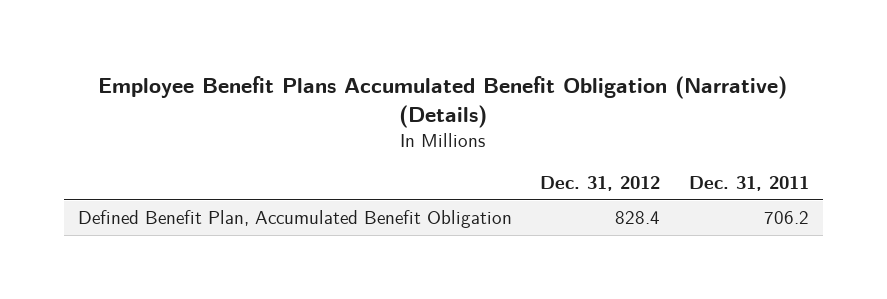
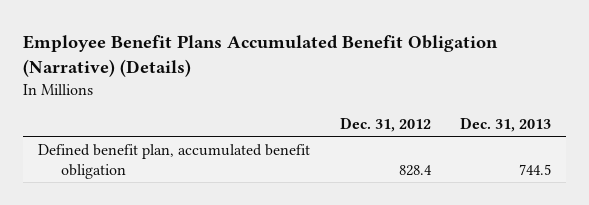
[688,176,809,192] Dec. 31, 2011 -> none
none -> [460,116,552,132] Dec. 31, 2013
[78,210,513,229] Defined Benefit Plan, Accumulated Benefit Obligation -> [37,143,310,180] Defined benefit plan, accumulated benefit obligation

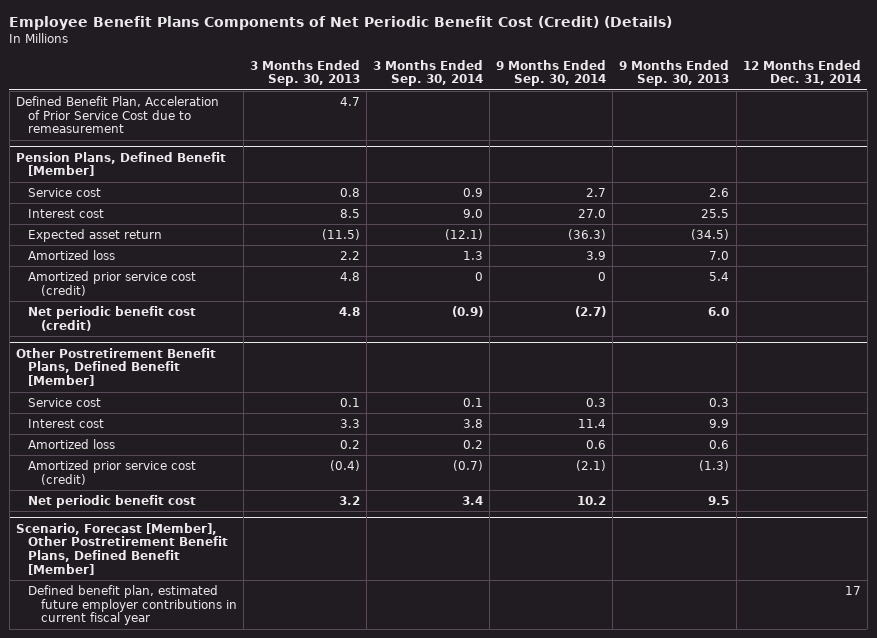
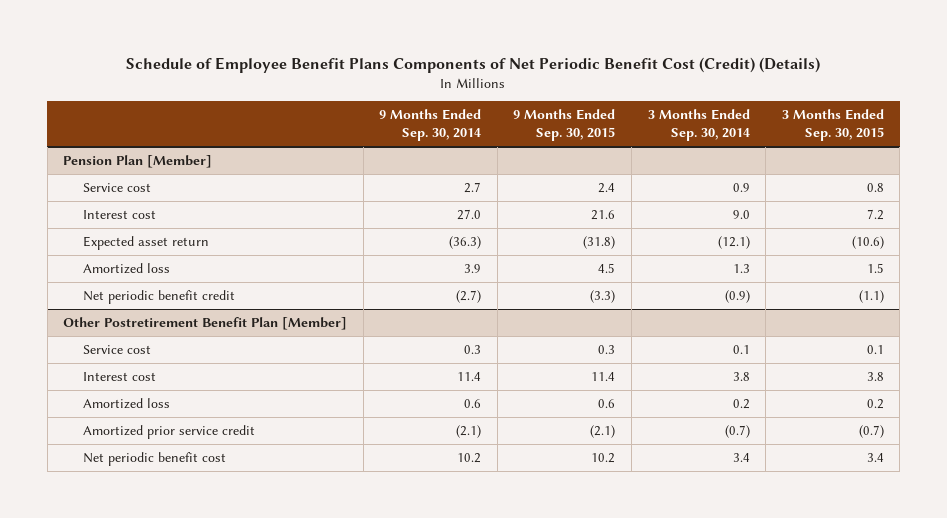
[9,16,673,31] Employee Benefit Plans Components of Net Periodic Benefit Cost (Credit) (Details) -> [126,56,821,73] Schedule of Employee Benefit Plans Components of Net Periodic Benefit Cost (Credit) (Details)
[249,59,360,87] 3 Months Ended Sep. 30, 2013 -> none
[619,59,730,87] 9 Months Ended Sep. 30, 2013 -> none
[742,59,861,86] 12 Months Ended Dec. 31, 2014 -> none
none -> [513,109,616,142] 9 Months Ended Sep. 30, 2015
none -> [781,109,884,142] 3 Months Ended Sep. 30, 2015
[16,95,220,134] Defined Benefit Plan, Acceleration of Prior Service Cost due to remeasurement -> none
[16,151,227,177] Pension Plans, Defined Benefit [Member] -> [63,155,213,169] Pension Plan [Member]
[28,270,197,296] Amortized prior service cost (credit) -> none
[28,305,197,331] Net periodic benefit cost (credit) -> [82,290,235,305] Net periodic benefit credit
[16,347,217,387] Other Postretirement Benefit Plans, Defined Benefit [Member] -> [63,317,348,331] Other Postretirement Benefit Plan [Member]
[28,459,197,485] Amortized prior service cost (credit) -> [82,425,255,440] Amortized prior service credit
[16,522,229,575] Scenario, Forecast [Member], Other Postretirement Benefit Plans, Defined Benefit [Member] -> none
[28,584,237,626] Defined benefit plan, estimated future employer contributions in current fiscal year -> none

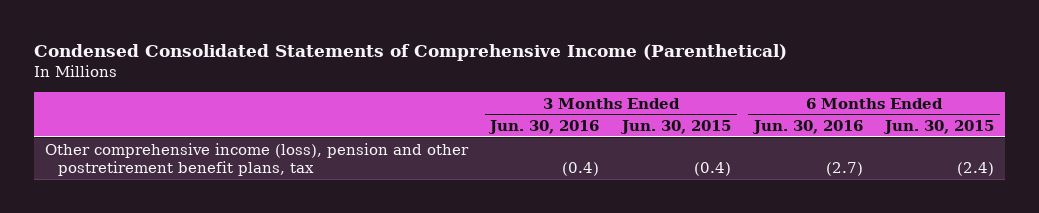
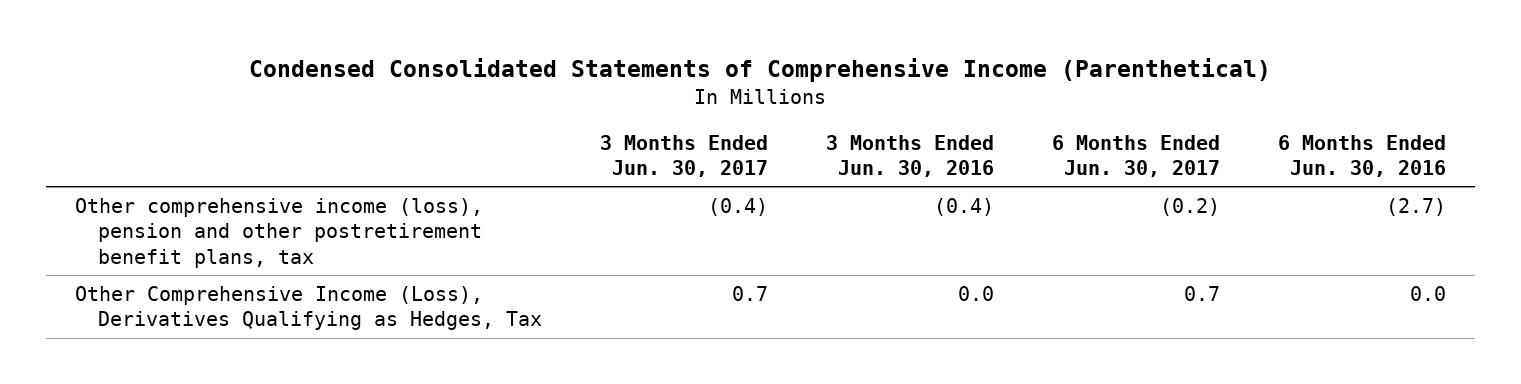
[619,119,731,134] Jun. 30, 2015 -> none
[883,119,995,134] Jun. 30, 2015 -> none
none -> [600,134,769,178] 3 Months Ended Jun. 30, 2017
none -> [1051,134,1220,178] 6 Months Ended Jun. 30, 2017
none -> [74,285,543,331] Other Comprehensive Income (Loss), Derivatives Qualifying as Hedges, Tax

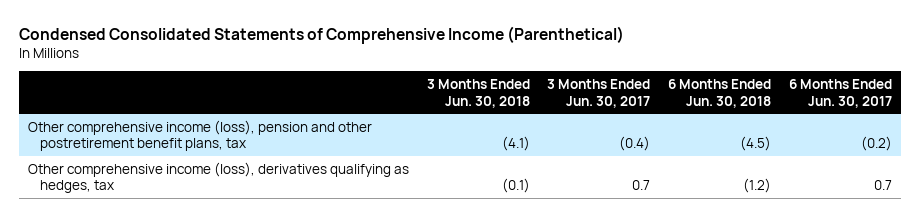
[826,134,995,178] 3 Months Ended Jun. 30, 2016 -> none
[1277,134,1446,178] 6 Months Ended Jun. 30, 2016 -> none
none -> [426,78,530,108] 3 Months Ended Jun. 30, 2018
none -> [668,78,772,108] 6 Months Ended Jun. 30, 2018
[74,285,543,331] Other Comprehensive Income (Loss), Derivatives Qualifying as Hedges, Tax -> [27,161,409,194] Other comprehensive income (loss), derivatives qualifying as hedges, tax

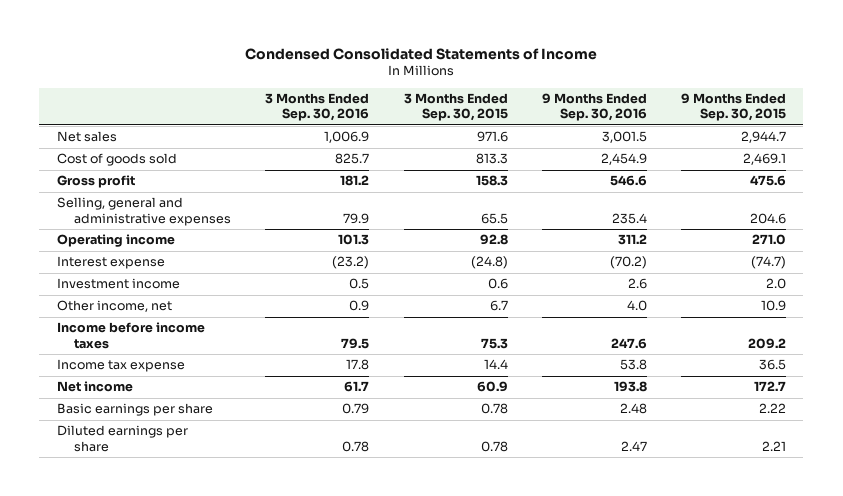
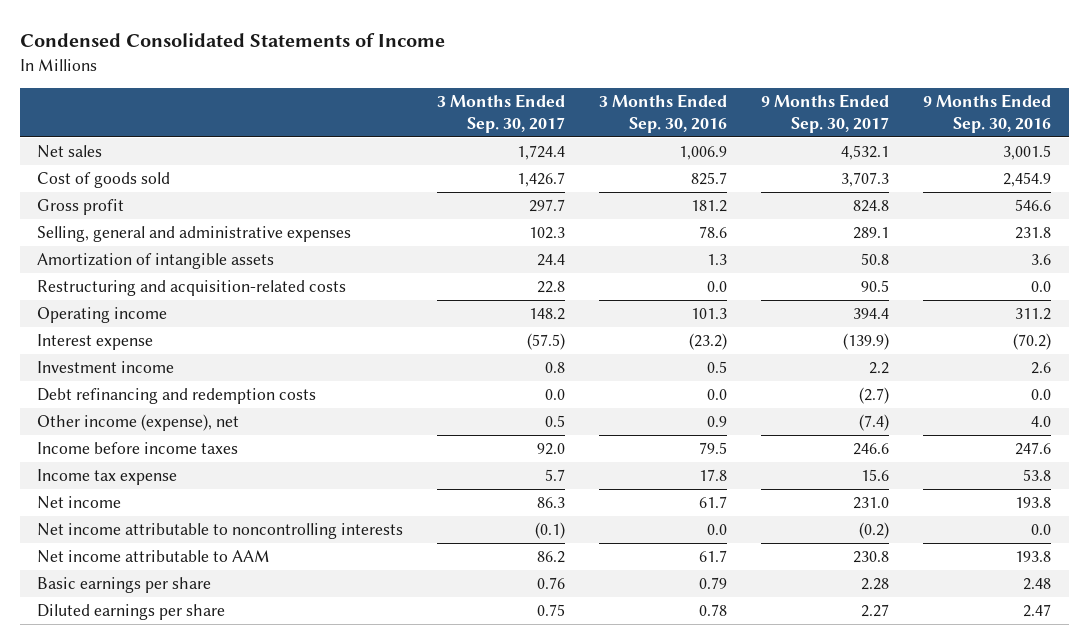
[403,92,508,122] 3 Months Ended Sep. 30, 2015 -> none
[681,92,787,122] 9 Months Ended Sep. 30, 2015 -> none
none -> [437,94,566,133] 3 Months Ended Sep. 30, 2017
none -> [761,94,890,133] 9 Months Ended Sep. 30, 2017
[343,212,370,224] 79.9 -> [699,226,728,239] 78.6
[611,212,647,224] 235.4 -> [1015,227,1052,240] 231.8
none -> [37,253,275,270] Amortization of intangible assets
none -> [37,280,347,297] Restructuring and acquisition-related costs
none -> [37,388,317,405] Debt refinancing and redemption costs
[56,300,172,313] Other income, net -> [37,414,240,432] Other income (expense), net
none -> [37,523,404,540] Net income attributable to noncontrolling interests
none -> [37,550,271,564] Net income attributable to AAM

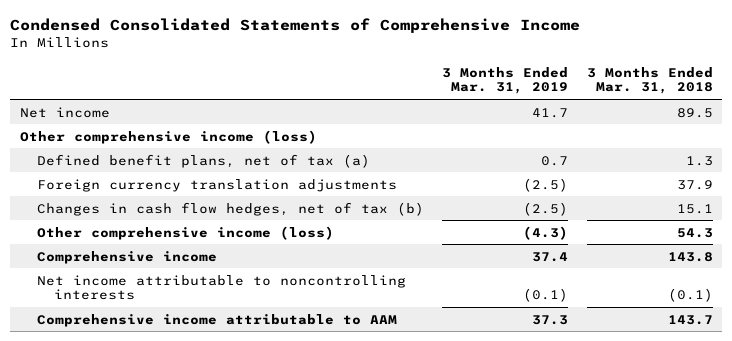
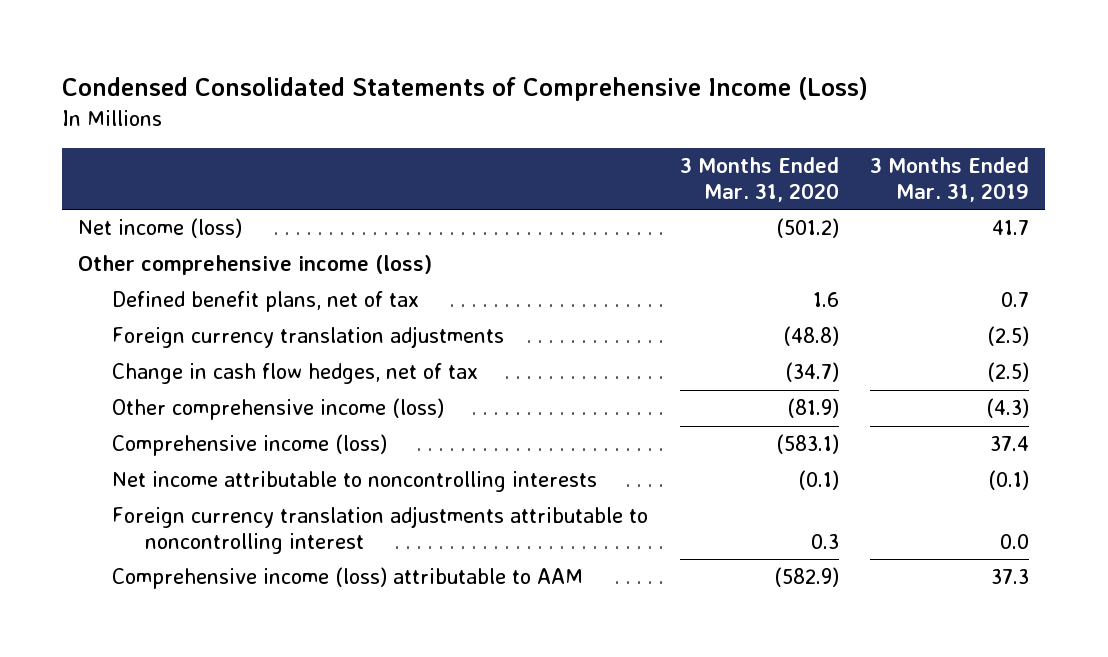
[10,18,581,34] Condensed Consolidated Statements of Comprehensive Income -> [62,77,869,102] Condensed Consolidated Statements of Comprehensive Income (Loss)
[586,66,713,95] 3 Months Ended Mar. 31, 2018 -> none
none -> [679,157,839,202] 3 Months Ended Mar. 31, 2020
[19,106,110,118] Net income -> [78,218,243,239] Net income (loss)
[36,153,370,168] Defined benefit plans, net of tax (a) -> [111,291,419,313] Defined benefit plans, net of tax
[36,201,424,216] Changes in cash flow hedges, net of tax (b) -> [111,363,478,385] Change in cash flow hedges, net of tax
[36,250,217,264] Comprehensive income -> [111,434,387,457] Comprehensive income (loss)
none -> [111,506,648,554] Foreign currency translation adjustments attributable to noncontrolling interest
[36,313,397,327] Comprehensive income attributable to AAM -> [111,567,583,590] Comprehensive income (loss) attributable to AAM

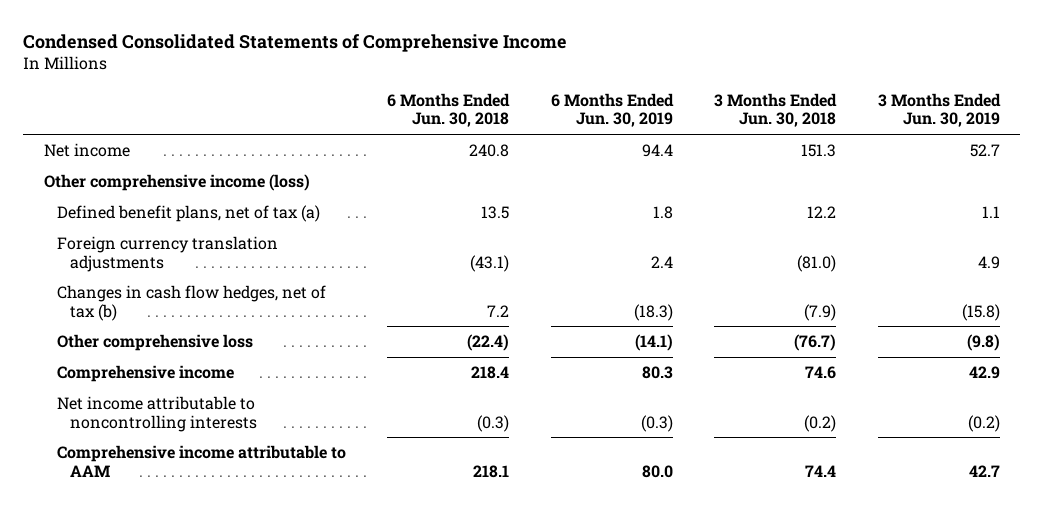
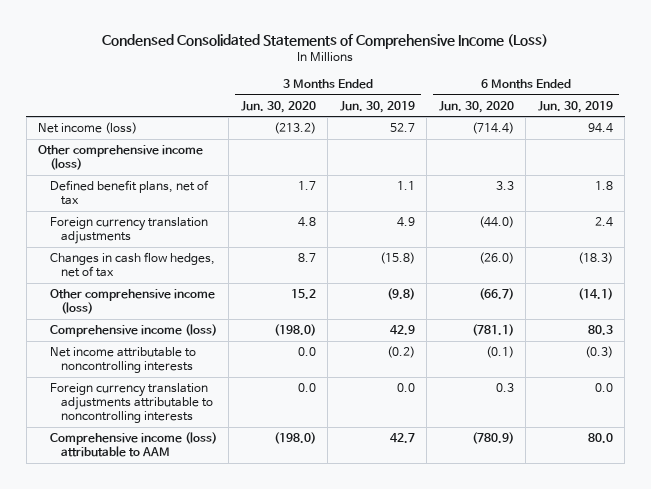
[23,33,568,52] Condensed Consolidated Statements of Comprehensive Income -> [102,33,549,49] Condensed Consolidated Statements of Comprehensive Income (Loss)
[387,92,511,128] 6 Months Ended Jun. 30, 2018 -> none
[714,92,838,128] 3 Months Ended Jun. 30, 2018 -> none
none -> [240,100,316,113] Jun. 30, 2020
none -> [438,100,514,113] Jun. 30, 2020
[44,143,131,158] Net income -> [38,122,138,135] Net income (loss)
[56,205,320,223] Defined benefit plans, net of tax (a) -> [49,180,209,206] Defined benefit plans, net of tax
[56,285,326,321] Changes in cash flow hedges, net of tax (b) -> [49,252,215,278] Changes in cash flow hedges, net of tax
[56,334,253,352] Other comprehensive loss -> [49,289,215,315] Other comprehensive income (loss)
[56,365,234,383] Comprehensive income -> [49,324,217,338] Comprehensive income (loss)
none -> [49,383,214,424] Foreign currency translation adjustments attributable to noncontrolling interests
[56,445,346,477] Comprehensive income attributable to AAM -> [49,432,217,458] Comprehensive income (loss) attributable to AAM

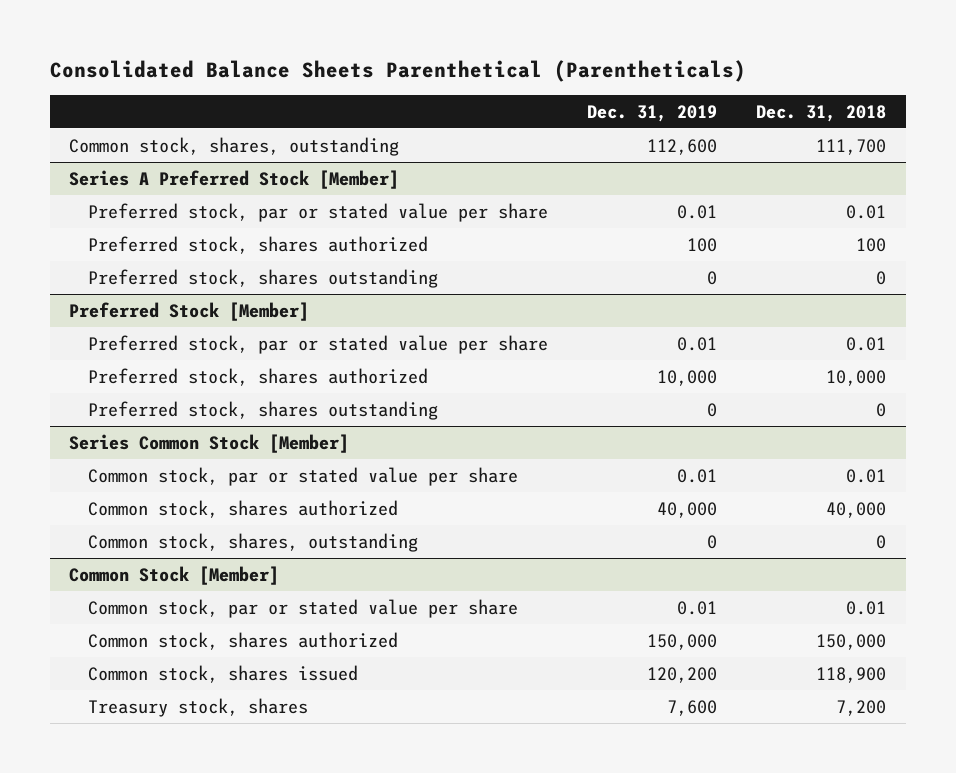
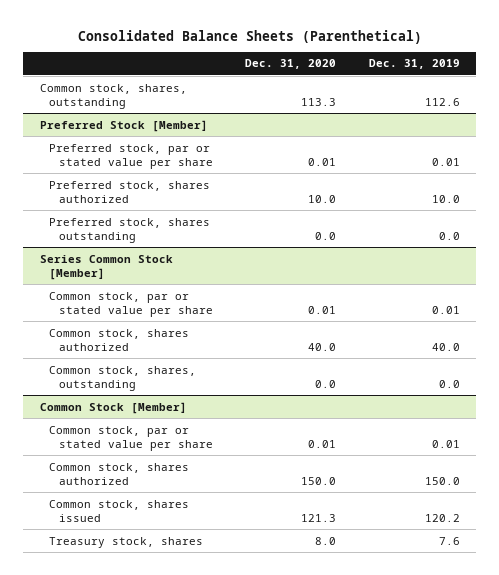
[49,60,746,83] Consolidated Balance Sheets Parenthetical (Parentheticals) -> [77,29,422,44] Consolidated Balance Sheets (Parenthetical)
[756,104,887,122] Dec. 31, 2018 -> none
none -> [245,59,337,70] Dec. 31, 2020
[69,169,400,189] Series A Preferred Stock [Member] -> none
[87,202,548,222] Preferred stock, par or stated value per share -> none
[87,235,428,254] Preferred stock, shares authorized -> none
[87,268,438,288] Preferred stock, shares outstanding -> none
[647,138,718,155] 112,600 -> [424,97,460,106] 112.6
[657,369,718,386] 10,000 -> [431,194,460,203] 10.0
[707,402,718,417] 0 -> [438,231,460,240] 0.0
[657,501,718,518] 40,000 -> [431,342,460,351] 40.0
[707,534,718,549] 0 -> [438,379,460,388] 0.0
[647,633,718,650] 150,000 -> [424,476,460,485] 150.0
[647,666,718,683] 120,200 -> [424,513,460,522] 120.2
[667,699,718,716] 7,600 -> [438,536,460,545] 7.6

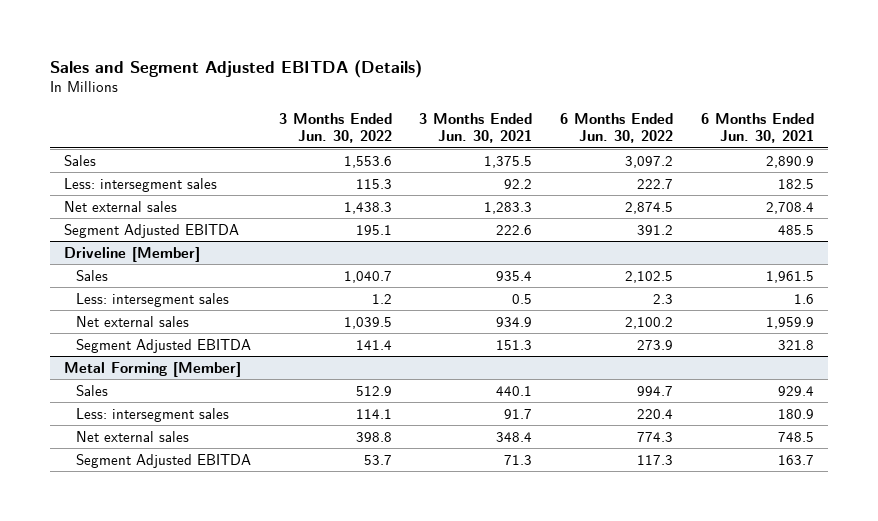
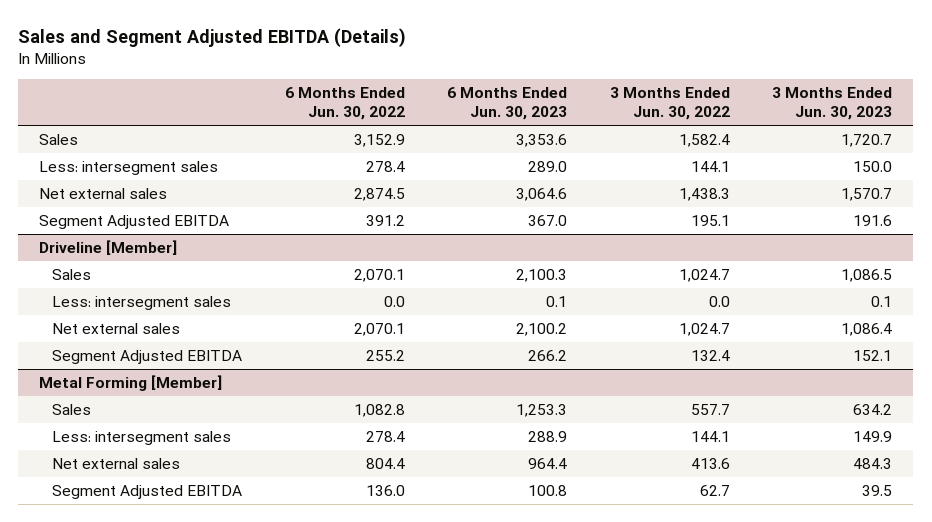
[419,112,533,144] 3 Months Ended Jun. 30, 2021 -> none
[701,112,815,144] 6 Months Ended Jun. 30, 2021 -> none
none -> [447,87,568,121] 6 Months Ended Jun. 30, 2023
none -> [772,87,893,121] 3 Months Ended Jun. 30, 2023
[343,155,392,168] 1,553.6 -> [678,133,730,147] 1,582.4
[625,155,674,168] 3,097.2 -> [353,133,405,147] 3,152.9
[355,178,392,189] 115.3 -> [690,160,730,172] 144.1
[637,178,674,189] 222.7 -> [365,160,405,172] 278.4
[343,270,392,283] 1,040.7 -> [678,268,730,282] 1,024.7
[625,270,674,283] 2,102.5 -> [353,268,405,282] 2,070.1
[371,293,392,304] 1.2 -> [708,295,730,307] 0.0
[653,293,674,304] 2.3 -> [383,295,405,307] 0.0
[343,316,392,329] 1,039.5 -> [678,322,730,336] 1,024.7
[625,316,674,329] 2,100.2 -> [353,322,405,336] 2,070.1
[355,339,392,350] 141.4 -> [690,349,730,361] 132.4
[637,339,674,350] 273.9 -> [365,349,405,361] 255.2
[355,385,392,396] 512.9 -> [690,403,730,415] 557.7
[637,385,674,396] 994.7 -> [353,403,405,417] 1,082.8
[355,408,392,419] 114.1 -> [690,430,730,442] 144.1
[637,408,674,419] 220.4 -> [365,430,405,442] 278.4
[355,431,392,442] 398.8 -> [690,457,730,469] 413.6
[637,431,674,442] 774.3 -> [365,457,405,469] 804.4
[363,454,392,465] 53.7 -> [699,484,730,496] 62.7
[637,454,674,465] 117.3 -> [365,484,405,496] 136.0

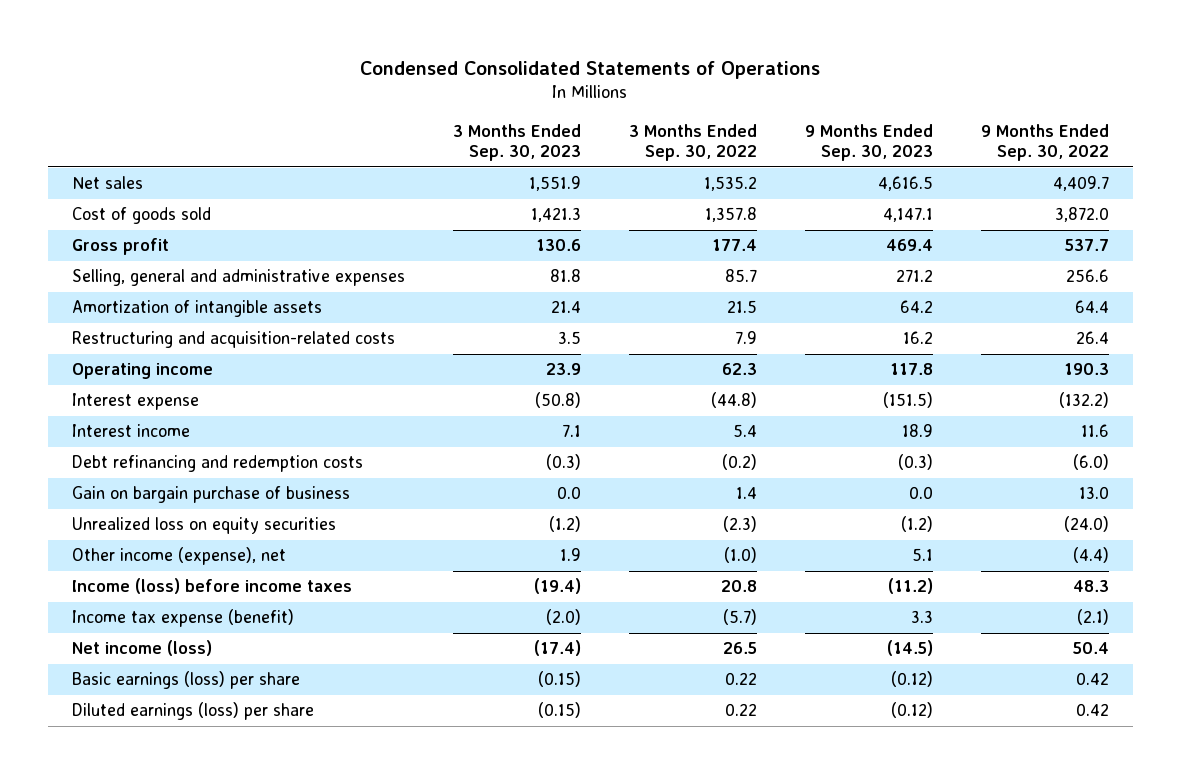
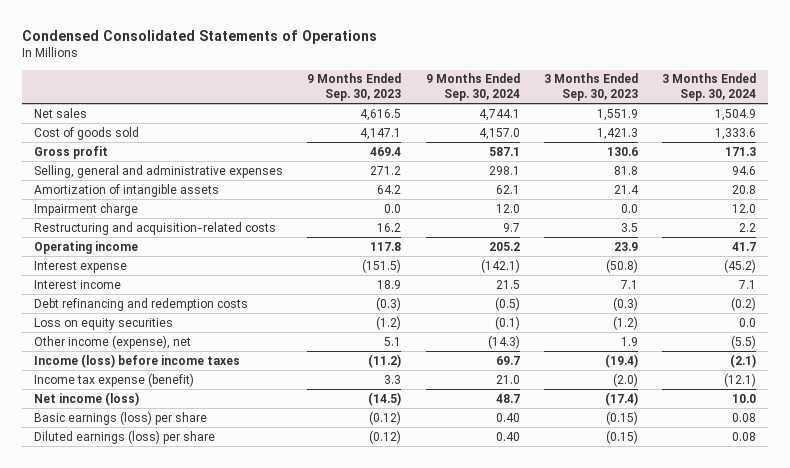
[628,124,757,162] 3 Months Ended Sep. 30, 2022 -> none
[980,124,1109,162] 9 Months Ended Sep. 30, 2022 -> none
none -> [425,73,520,101] 9 Months Ended Sep. 30, 2024
none -> [661,73,756,101] 3 Months Ended Sep. 30, 2024
none -> [34,202,139,216] Impairment charge
[71,486,350,504] Gain on bargain purchase of business -> none
[71,517,336,535] Unrealized loss on equity securities -> [34,317,174,330] Loss on equity securities

